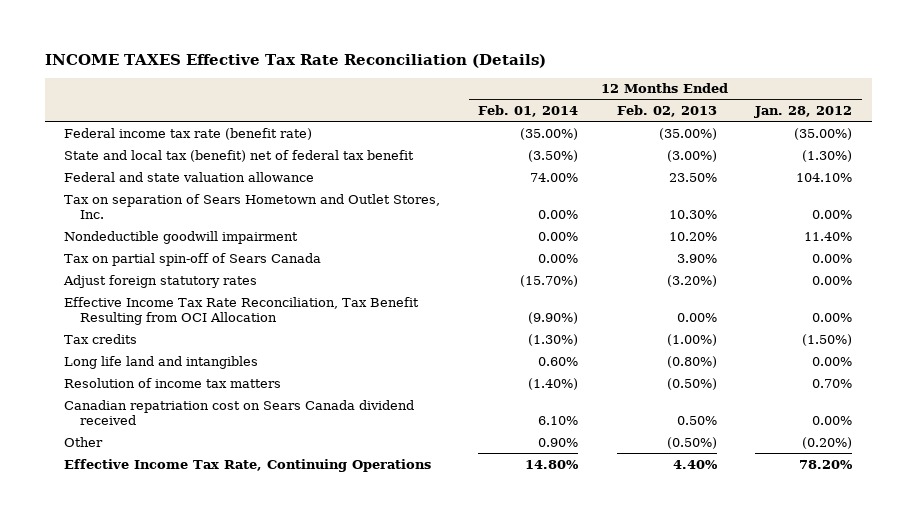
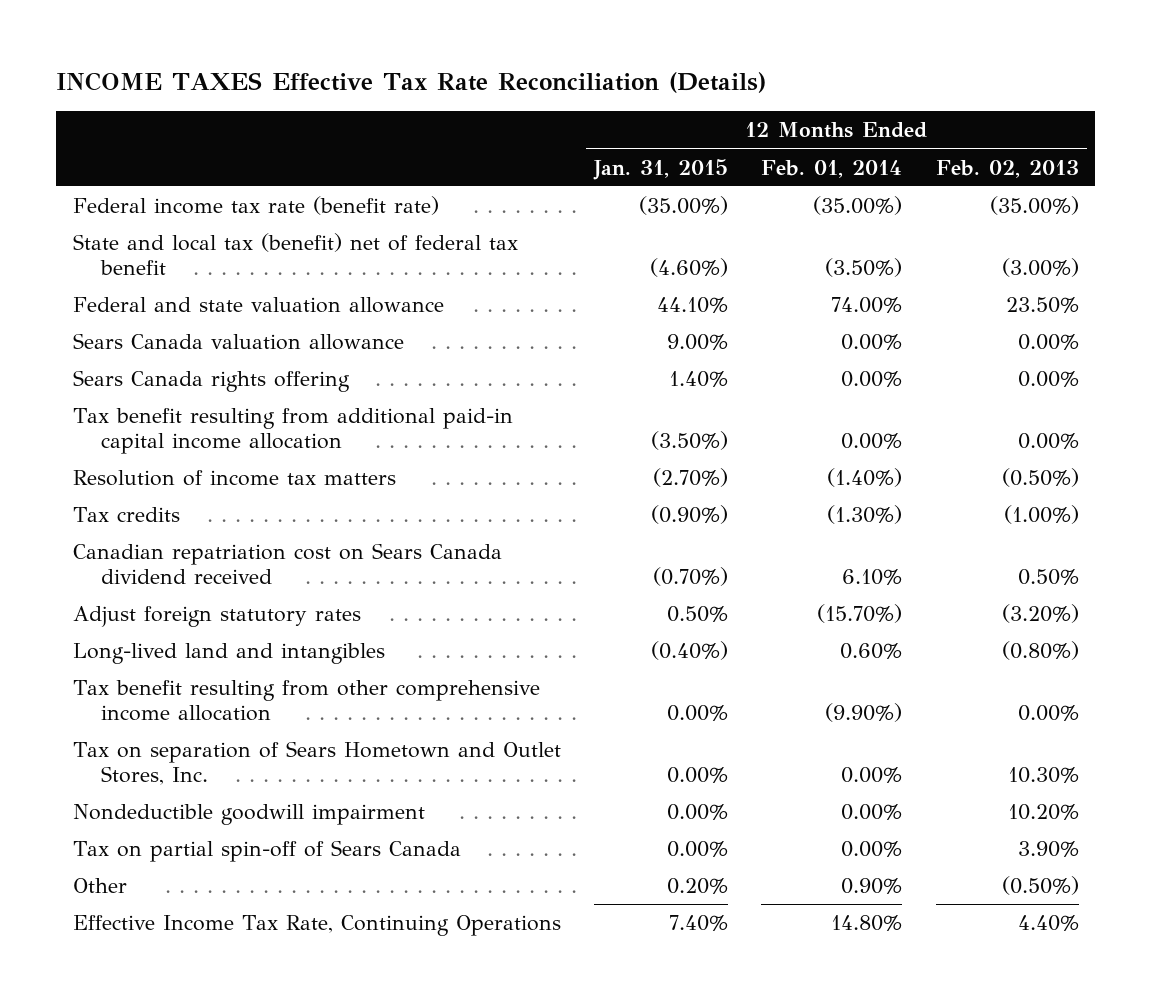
[754,106,853,119] Jan. 28, 2012 -> none
none -> [593,158,729,180] Jan. 31, 2015
none -> [72,333,404,351] Sears Canada valuation allowance
none -> [72,370,350,393] Sears Canada rights offering
none -> [72,408,513,455] Tax benefit resulting from additional paid-in capital income allocation
[64,377,282,388] Resolution of income tax matters -> [72,470,396,487] Resolution of income tax matters
[64,333,138,344] Tax credits -> [72,507,180,523] Tax credits
[64,399,415,426] Canadian repatriation cost on Sears Canada dividend received -> [72,543,502,585] Canadian repatriation cost on Sears Canada dividend received
[63,274,258,288] Adjust foreign statutory rates -> [72,606,361,628] Adjust foreign statutory rates
none -> [72,643,385,665] Long-lived land and intangibles
none -> [72,680,540,722] Tax benefit resulting from other comprehensive income allocation
[64,296,420,326] Effective Income Tax Rate Reconciliation, Tax Benefit Resulting from OCI Allocation -> none
[64,355,259,369] Long life land and intangibles -> none

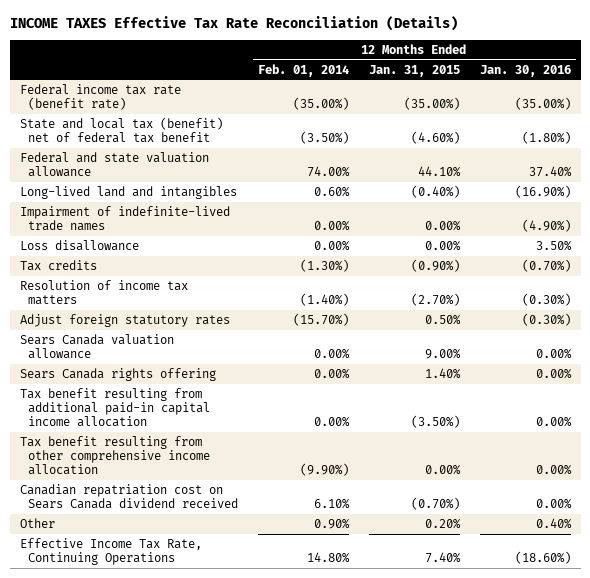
[935,159,1079,178] Feb. 02, 2013 -> none
none -> [479,64,571,77] Jan. 30, 2016
[72,643,385,665] Long-lived land and intangibles -> [19,186,237,200] Long-lived land and intangibles
none -> [19,206,230,232] Impairment of indefinite-lived trade names
none -> [19,240,139,252] Loss disallowance
[72,507,180,523] Tax credits -> [19,260,97,272] Tax credits
[72,470,396,487] Resolution of income tax matters -> [19,280,188,306] Resolution of income tax matters
[72,606,361,628] Adjust foreign statutory rates -> [19,314,230,328] Adjust foreign statutory rates
[72,741,561,786] Tax on separation of Sears Hometown and Outlet Stores, Inc. -> none
[72,804,425,826] Nondeductible goodwill impairment -> none
[72,840,461,863] Tax on partial spin-off of Sears Canada -> none
[72,543,502,585] Canadian repatriation cost on Sears Canada dividend received -> [19,484,239,510] Canadian repatriation cost on Sears Canada dividend received

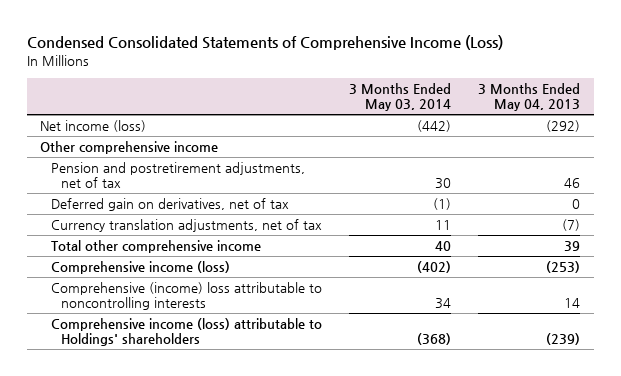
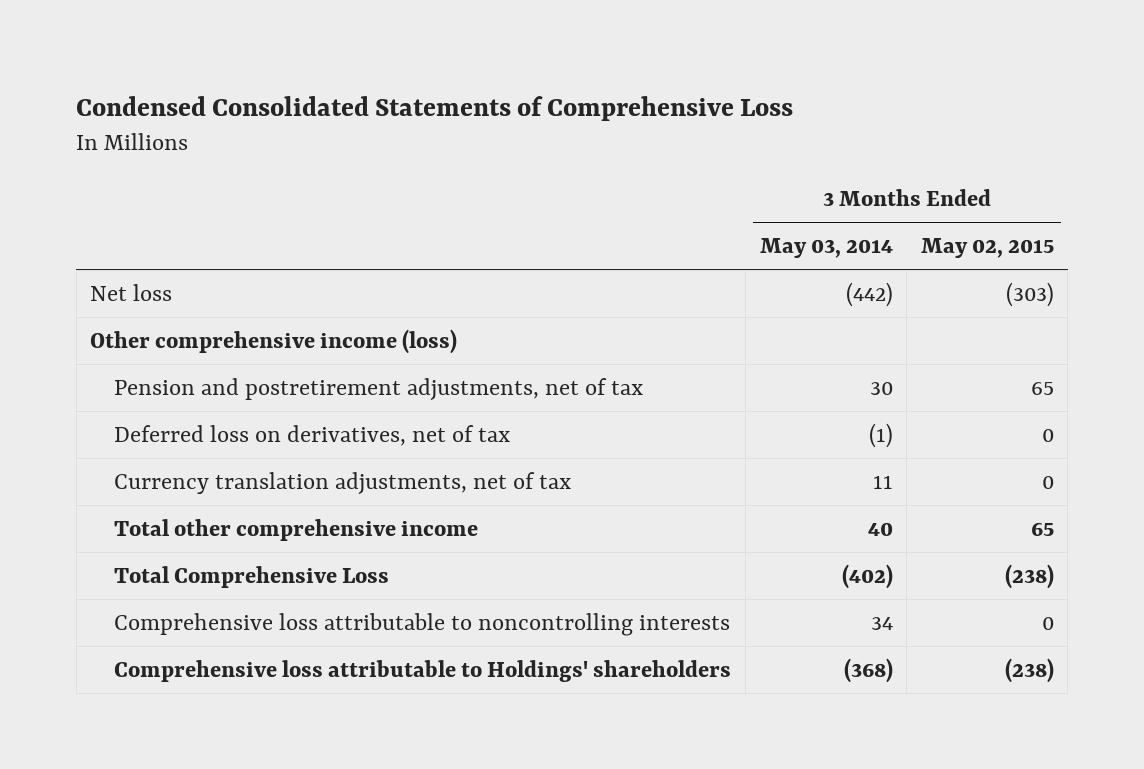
[26,35,503,51] Condensed Consolidated Statements of Comprehensive Income (Loss) -> [76,95,794,121] Condensed Consolidated Statements of Comprehensive Loss
[478,83,581,112] 3 Months Ended May 04, 2013 -> none
none -> [920,238,1054,259] May 02, 2015
[40,120,147,133] Net income (loss) -> [90,283,173,301] Net loss
[40,141,219,155] Other comprehensive income -> [90,328,458,354] Other comprehensive income (loss)
[50,198,289,212] Deferred gain on derivatives, net of tax -> [114,424,511,446] Deferred loss on derivatives, net of tax
[50,261,230,275] Comprehensive income (loss) -> [114,565,390,588] Total Comprehensive Loss
[50,282,322,311] Comprehensive (income) loss attributable to noncontrolling interests -> [114,612,731,636] Comprehensive loss attributable to noncontrolling interests
[50,318,322,347] Comprehensive income (loss) attributable to Holdings' shareholders -> [114,659,732,682] Comprehensive loss attributable to Holdings' shareholders

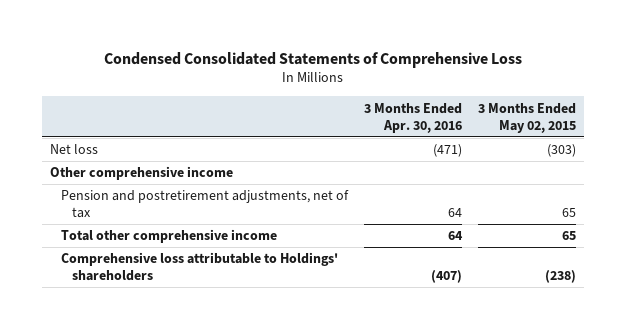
[759,238,893,259] May 03, 2014 -> none
none -> [363,102,462,133] 3 Months Ended Apr. 30, 2016
[90,328,458,354] Other comprehensive income (loss) -> [49,166,233,181] Other comprehensive income
[114,424,511,446] Deferred loss on derivatives, net of tax -> none
[114,471,572,494] Currency translation adjustments, net of tax -> none
[114,565,390,588] Total Comprehensive Loss -> none
[114,612,731,636] Comprehensive loss attributable to noncontrolling interests -> none

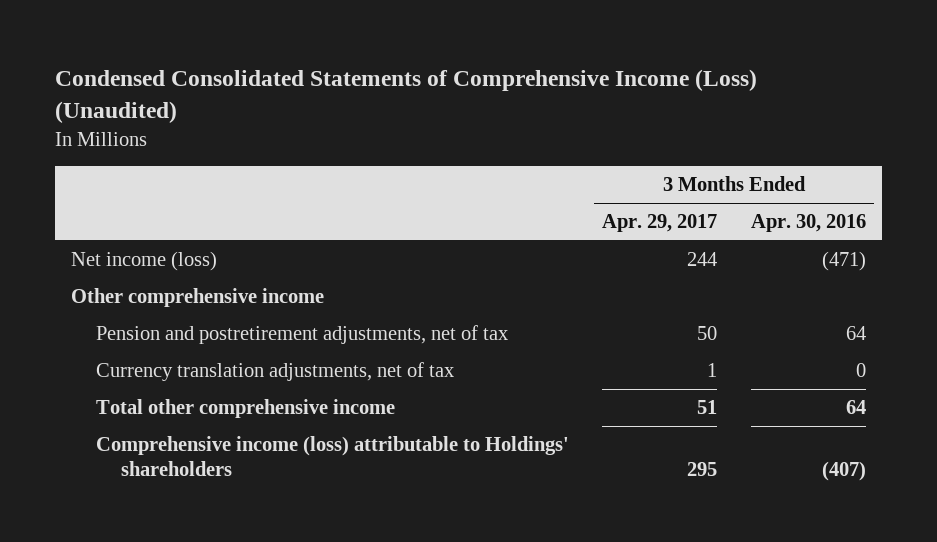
[103,51,522,68] Condensed Consolidated Statements of Comprehensive Loss -> [54,69,757,124] Condensed Consolidated Statements of Comprehensive Income (Loss) (Unaudited)
[478,102,577,133] 3 Months Ended May 02, 2015 -> none
none -> [602,214,718,233] Apr. 29, 2017
[49,144,98,155] Net loss -> [71,251,218,272] Net income (loss)
none -> [96,362,455,382] Currency translation adjustments, net of tax
[60,252,338,282] Comprehensive loss attributable to Holdings' shareholders -> [96,436,570,476] Comprehensive income (loss) attributable to Holdings' shareholders

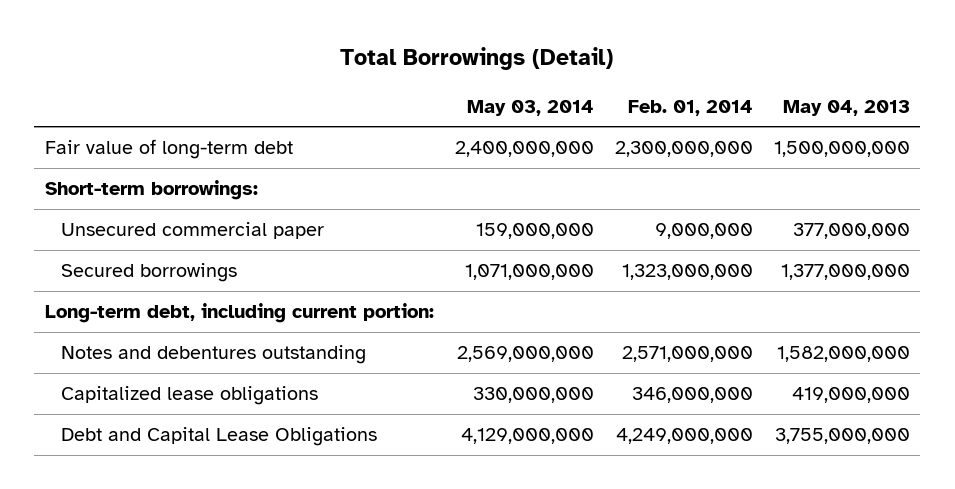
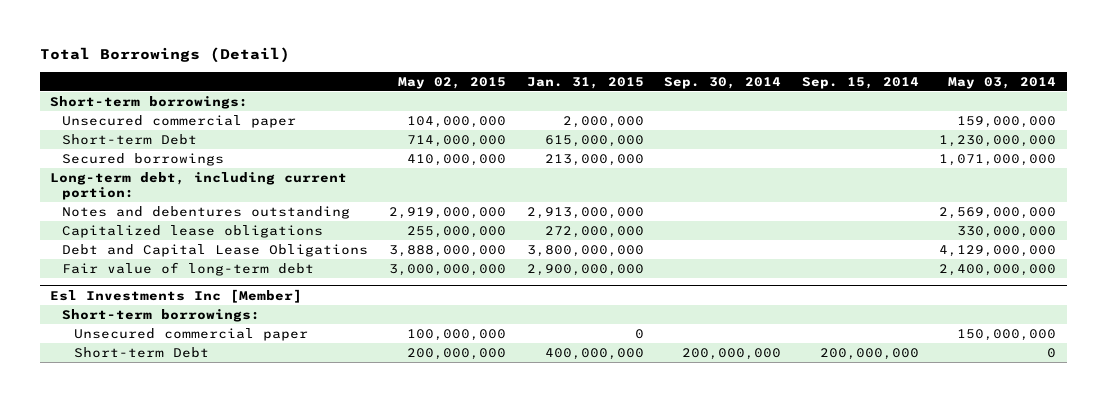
[627,99,753,116] Feb. 01, 2014 -> none
[782,99,910,116] May 04, 2013 -> none
none -> [397,76,506,89] May 02, 2015
none -> [526,76,644,89] Jan. 31, 2015
none -> [664,76,782,89] Sep. 30, 2014
none -> [801,76,919,89] Sep. 15, 2014
none -> [62,133,198,145] Short-term Debt
[44,139,293,160] Fair value of long-term debt -> [62,261,315,276] Fair value of long-term debt
none -> [50,288,303,303] Esl Investments Inc [Member]
none -> [62,308,261,322] Short-term borrowings:
none -> [74,327,309,341] Unsecured commercial paper
none -> [74,346,210,358] Short-term Debt

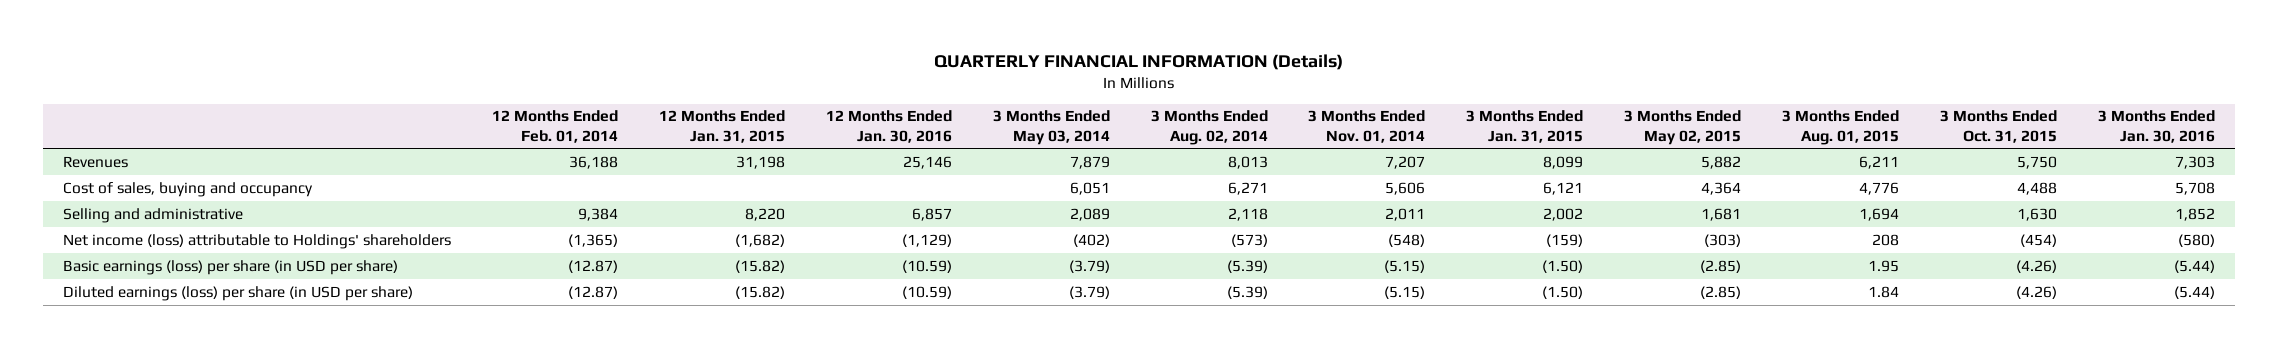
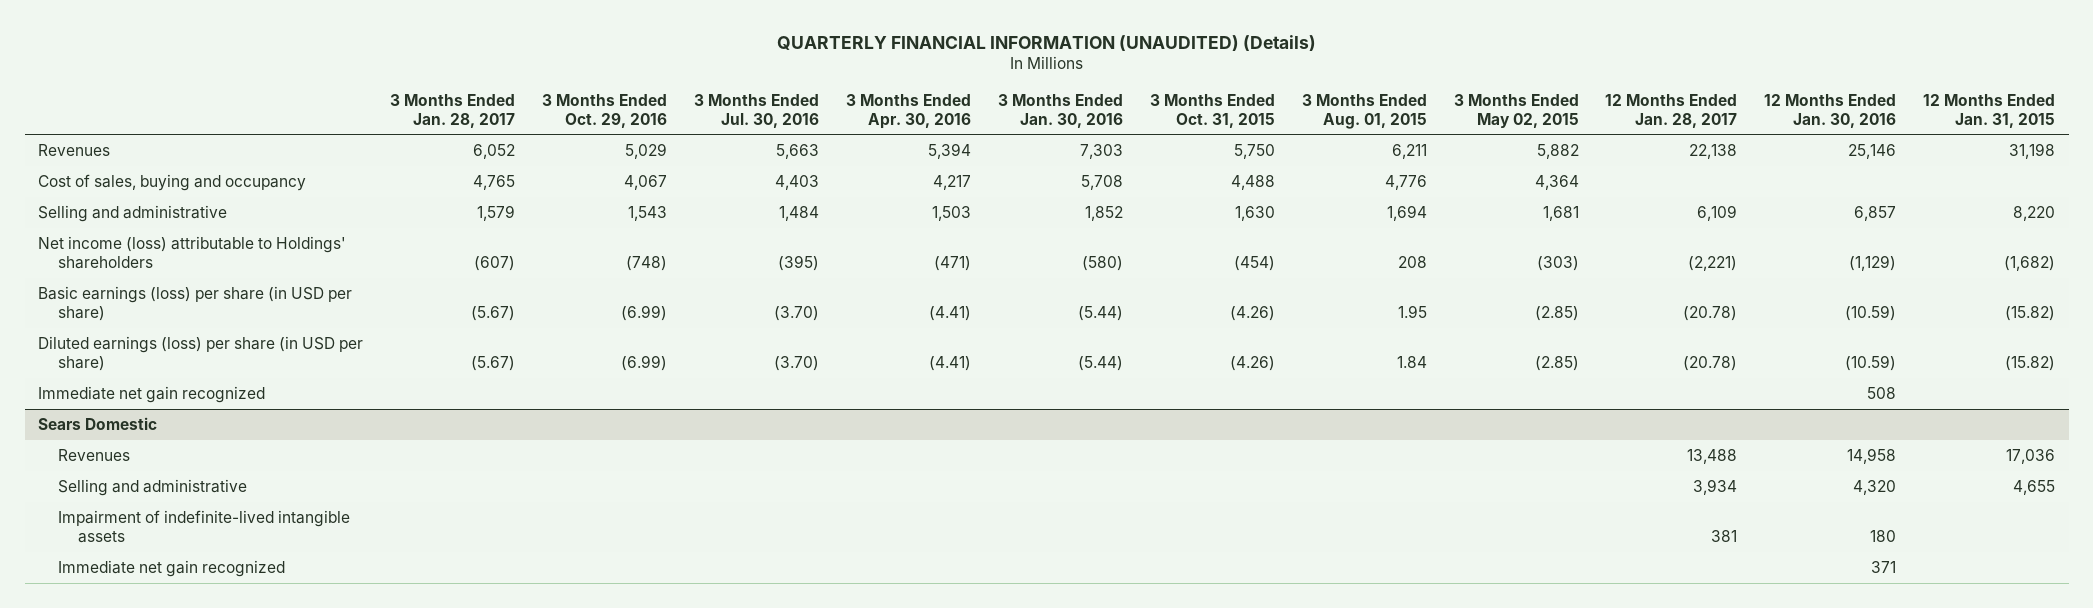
[934,53,1344,70] QUARTERLY FINANCIAL INFORMATION (Details) -> [776,34,1316,51] QUARTERLY FINANCIAL INFORMATION (UNAUDITED) (Details)
[492,110,619,143] 12 Months Ended Feb. 01, 2014 -> none
[992,110,1110,145] 3 Months Ended May 03, 2014 -> none
[1150,110,1268,145] 3 Months Ended Aug. 02, 2014 -> none
[1308,110,1426,143] 3 Months Ended Nov. 01, 2014 -> none
[1466,110,1584,143] 3 Months Ended Jan. 31, 2015 -> none
none -> [390,93,516,128] 3 Months Ended Jan. 28, 2017
none -> [542,93,668,128] 3 Months Ended Oct. 29, 2016
none -> [693,93,819,128] 3 Months Ended Jul. 30, 2016
none -> [845,93,971,129] 3 Months Ended Apr. 30, 2016
none -> [1605,93,1738,128] 12 Months Ended Jan. 28, 2017
none -> [38,385,266,403] Immediate net gain recognized
none -> [38,416,158,430] Sears Domestic
none -> [58,448,131,461] Revenues
none -> [58,478,248,496] Selling and administrative
none -> [58,509,351,543] Impairment of indefinite-lived intangible assets
none -> [58,559,286,577] Immediate net gain recognized

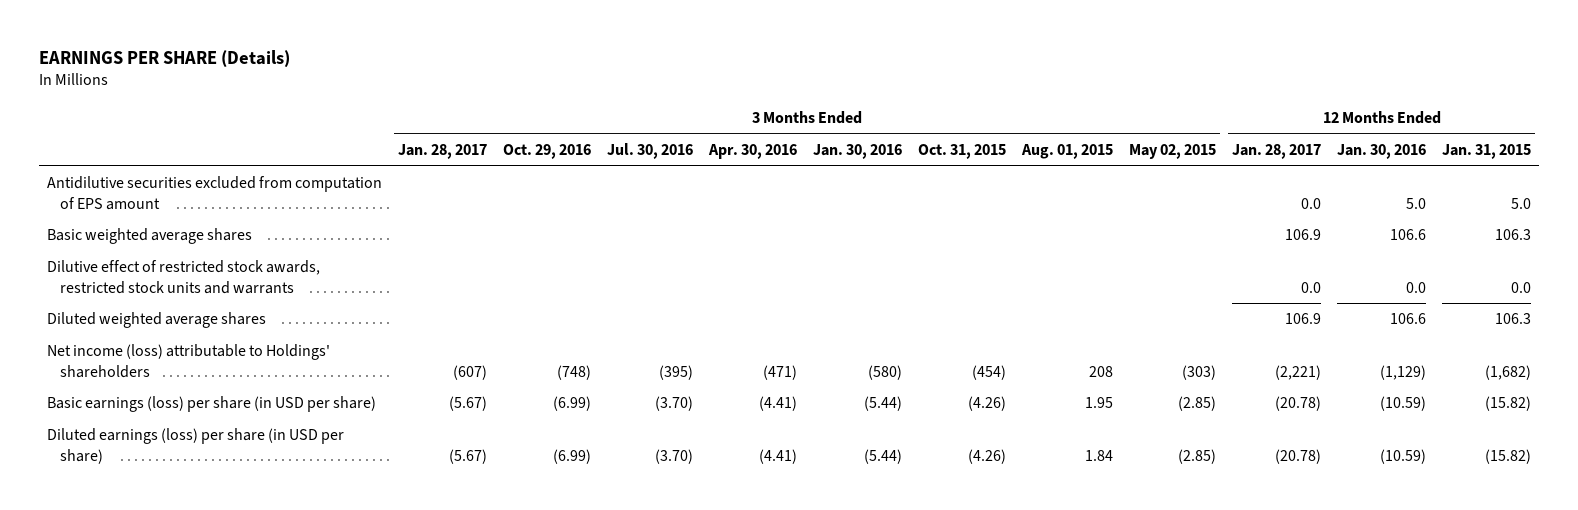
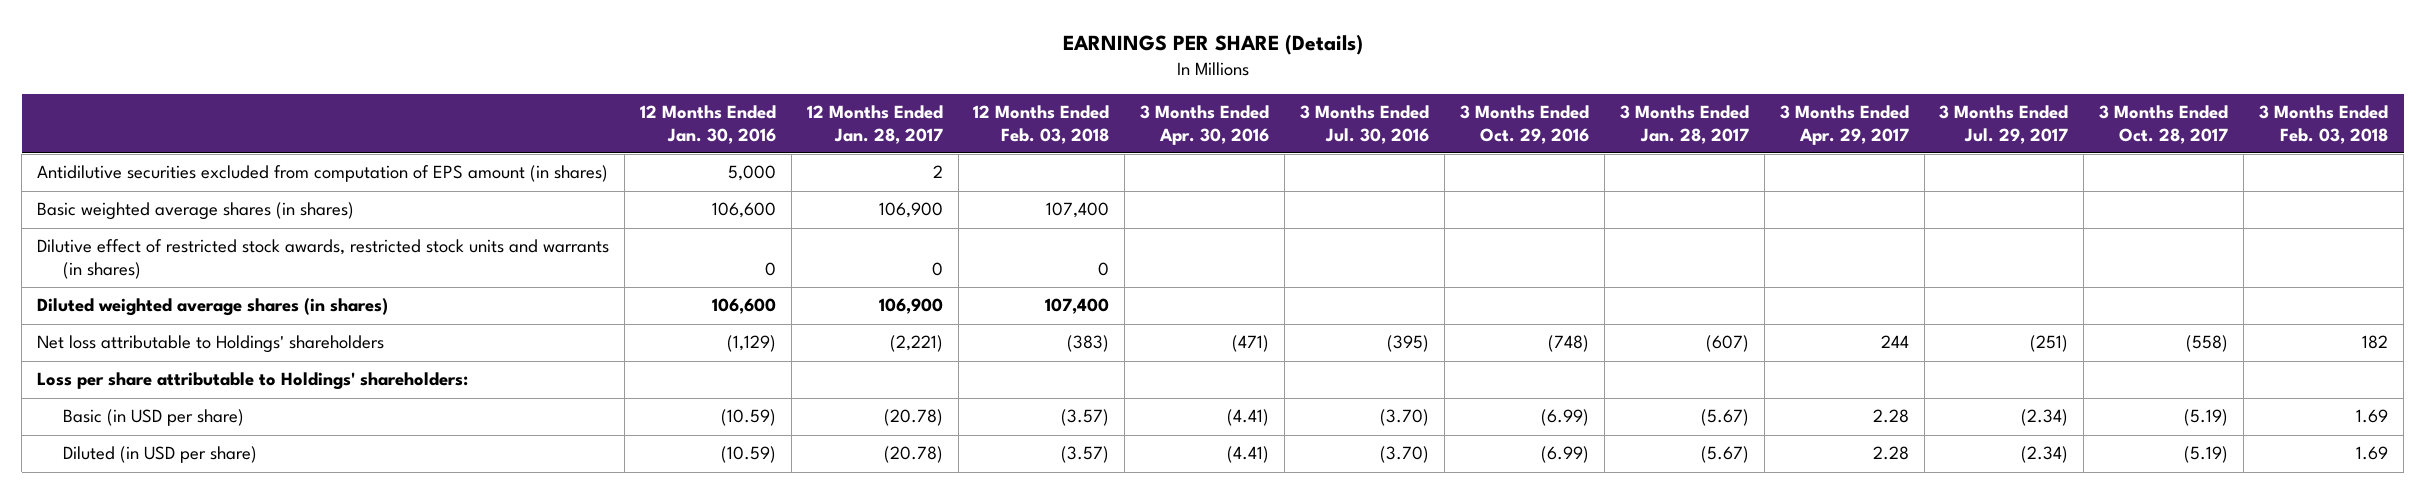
[813,144,903,160] Jan. 30, 2016 -> none
[918,144,1007,160] Oct. 31, 2015 -> none
[1021,144,1114,160] Aug. 01, 2015 -> none
[1129,144,1217,160] May 02, 2015 -> none
[1442,144,1532,160] Jan. 31, 2015 -> none
none -> [973,105,1110,144] 12 Months Ended Feb. 03, 2018
none -> [1779,105,1909,145] 3 Months Ended Apr. 29, 2017
none -> [1939,105,2069,144] 3 Months Ended Jul. 29, 2017
none -> [2099,105,2229,144] 3 Months Ended Oct. 28, 2017
none -> [2259,105,2389,144] 3 Months Ended Feb. 03, 2018
[46,176,382,210] Antidilutive securities excluded from computation of EPS amount -> [36,165,608,183] Antidilutive securities excluded from computation of EPS amount (in shares)
[1301,197,1322,209] 0.0 -> [932,165,943,179] 2
[1406,197,1427,209] 5.0 -> [727,165,776,182] 5,000
[46,228,252,245] Basic weighted average shares -> [36,202,354,221] Basic weighted average shares (in shares)
[1285,229,1322,241] 106.9 -> [878,202,943,219] 106,900
[1390,229,1427,241] 106.6 -> [711,202,776,219] 106,600
[46,260,320,294] Dilutive effect of restricted stock awards, restricted stock units and warrants -> [36,239,609,279] Dilutive effect of restricted stock awards, restricted stock units and warrants (in shares)
[1301,281,1322,293] 0.0 -> [931,261,943,276] 0
[1406,281,1427,293] 0.0 -> [764,261,776,276] 0
[46,312,266,329] Diluted weighted average shares -> [36,298,388,317] Diluted weighted average shares (in shares)
[1285,313,1322,325] 106.9 -> [878,298,943,315] 106,900
[1390,313,1427,325] 106.6 -> [711,298,776,315] 106,600
[46,344,330,378] Net income (loss) attributable to Holdings' shareholders -> [36,335,384,354] Net loss attributable to Holdings' shareholders
none -> [36,372,468,391] Loss per share attributable to Holdings' shareholders:
[46,396,376,413] Basic earnings (loss) per share (in USD per share) -> [63,409,245,427] Basic (in USD per share)
[46,428,344,464] Diluted earnings (loss) per share (in USD per share) -> [63,446,258,464] Diluted (in USD per share)

